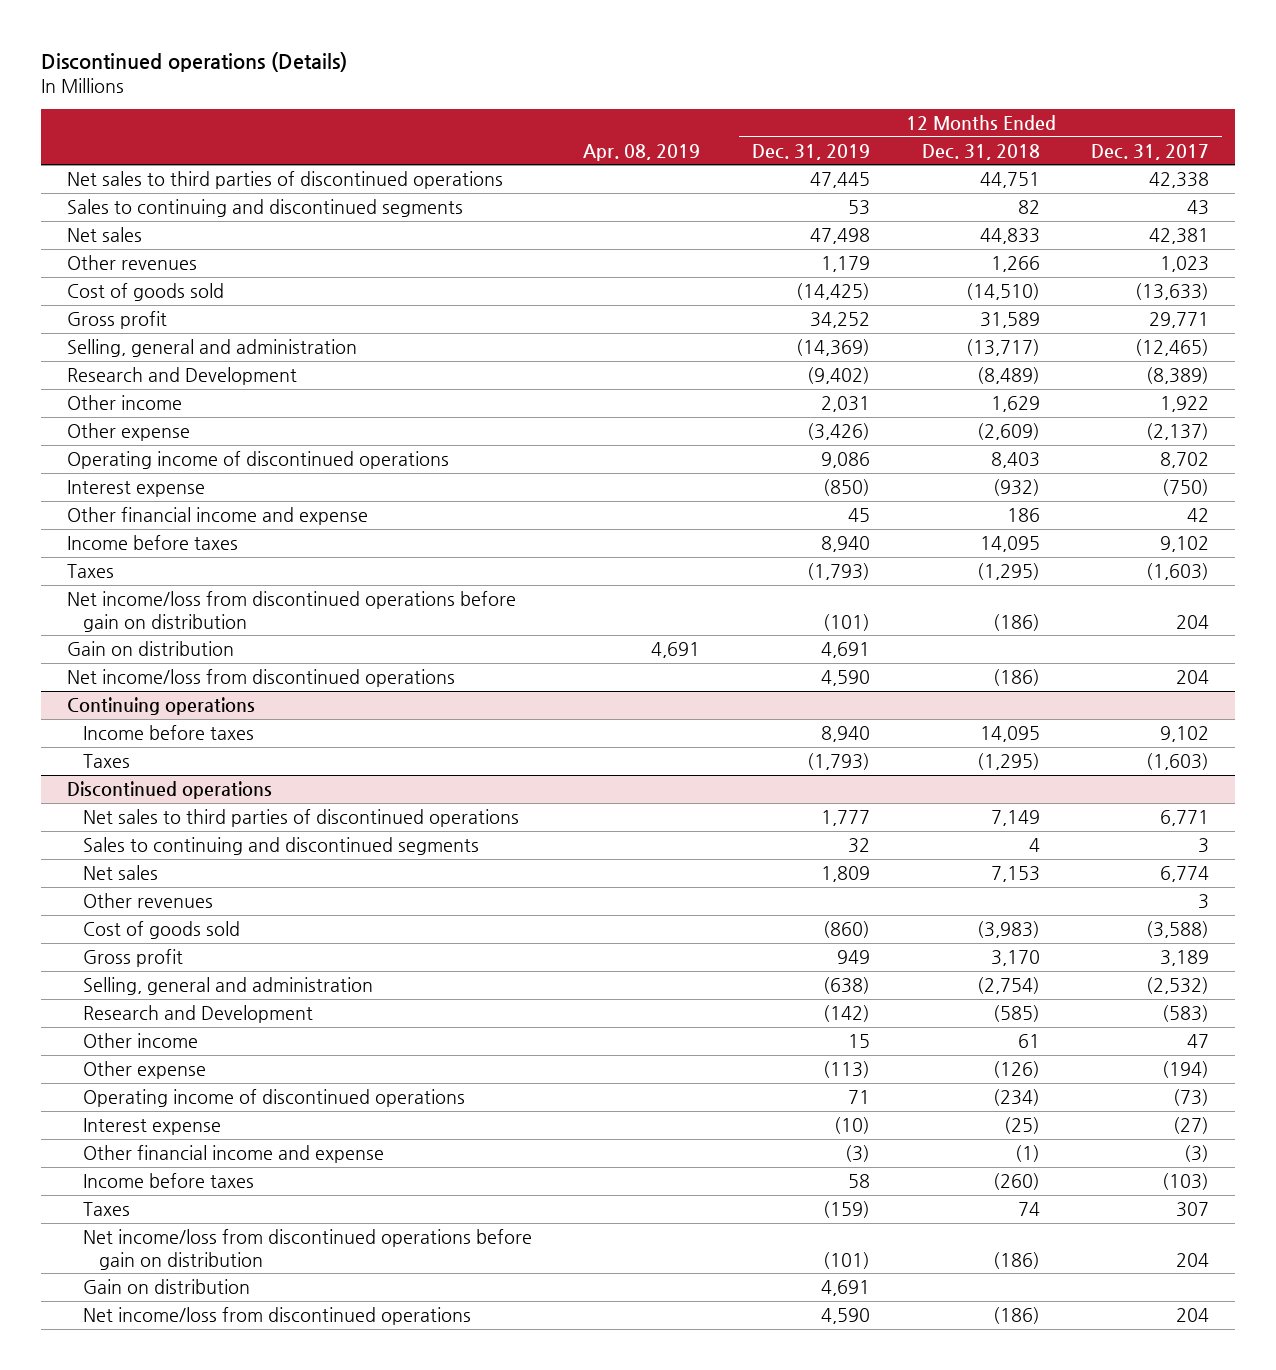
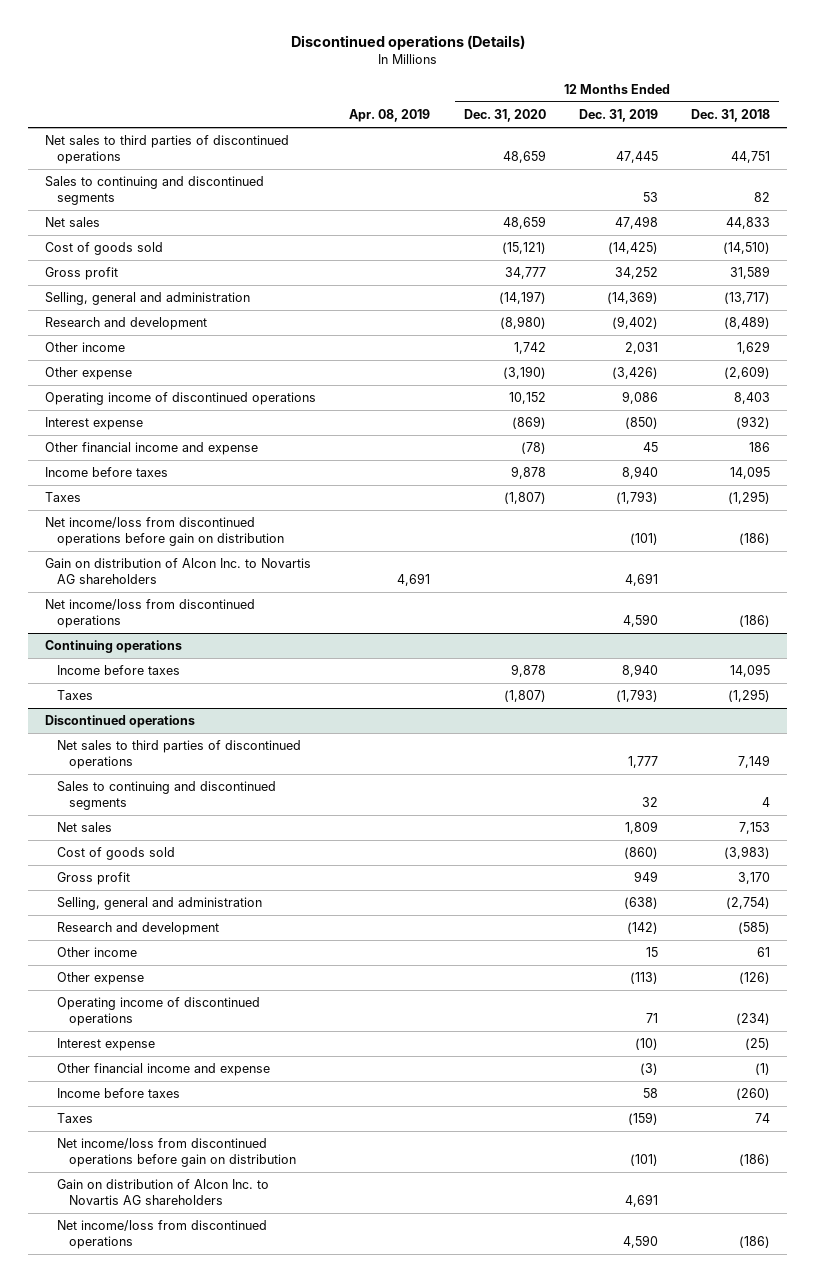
[1091,143,1210,160] Dec. 31, 2017 -> none
none -> [463,109,546,123] Dec. 31, 2020
[66,254,197,270] Other revenues -> none
[66,366,297,385] Research and Development -> [44,317,207,331] Research and development
[66,640,234,656] Gain on distribution -> [44,558,311,585] Gain on distribution of Alcon Inc. to Novartis AG shareholders
[82,892,213,908] Other revenues -> none
[82,1004,313,1023] Research and Development -> [56,922,219,936] Research and development
[82,1278,250,1294] Gain on distribution -> [56,1179,269,1206] Gain on distribution of Alcon Inc. to Novartis AG shareholders

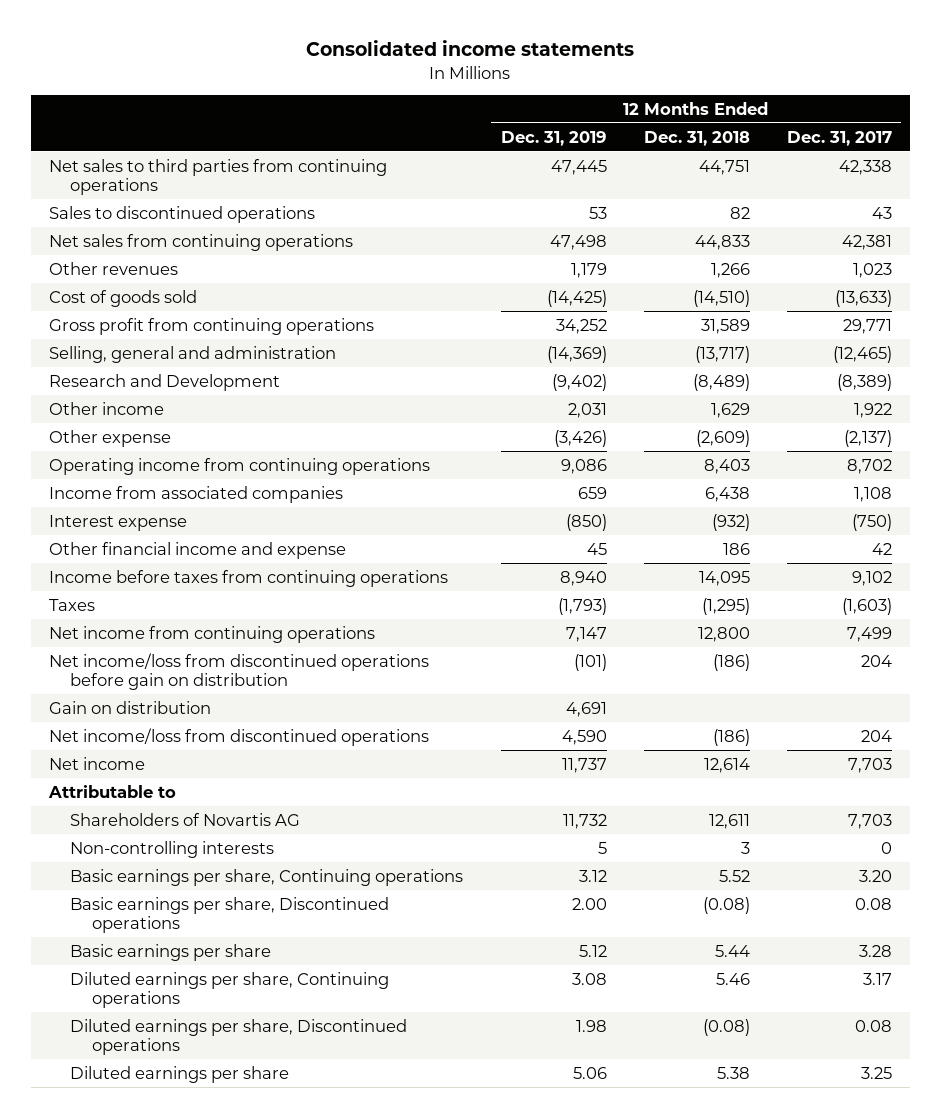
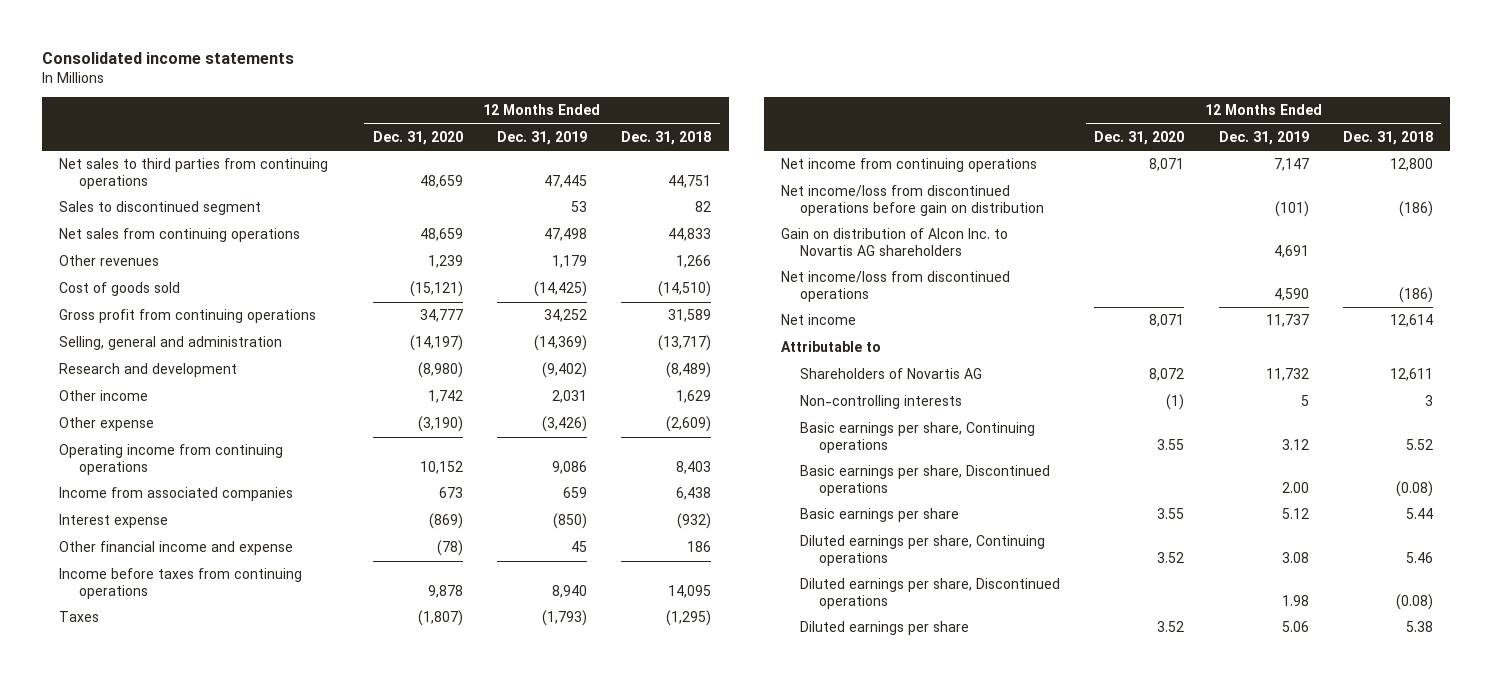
[786,130,892,146] Dec. 31, 2017 -> none
none -> [372,130,463,145] Dec. 31, 2020
[49,205,316,223] Sales to discontinued operations -> [59,201,262,216] Sales to discontinued segment
[49,373,281,391] Research and Development -> [59,363,238,378] Research and development
[49,700,212,714] Gain on distribution -> [780,228,1008,256] Gain on distribution of Alcon Inc. to Novartis AG shareholders

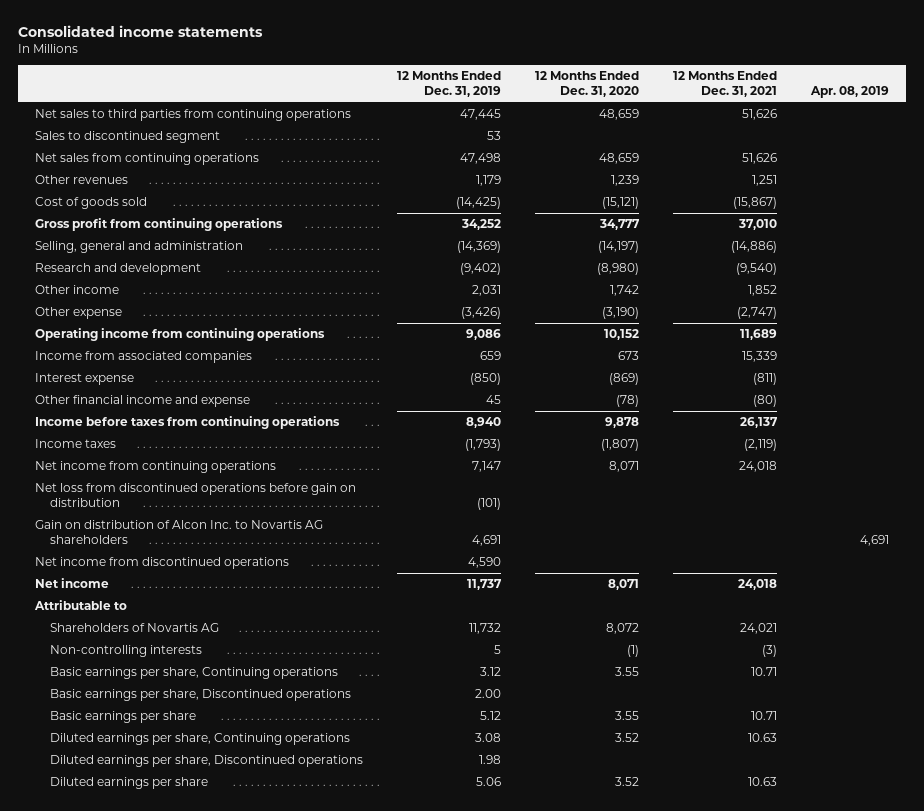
[621,130,712,145] Dec. 31, 2018 -> none
none -> [672,70,777,98] 12 Months Ended Dec. 31, 2021
none -> [809,86,889,99] Apr. 08, 2019
[59,611,100,623] Taxes -> [35,439,117,449] Income taxes
[780,185,1044,216] Net income/loss from discontinued operations before gain on distribution -> [35,483,357,508] Net loss from discontinued operations before gain on distribution
[780,271,1010,302] Net income/loss from discontinued operations -> [35,557,290,570] Net income from discontinued operations

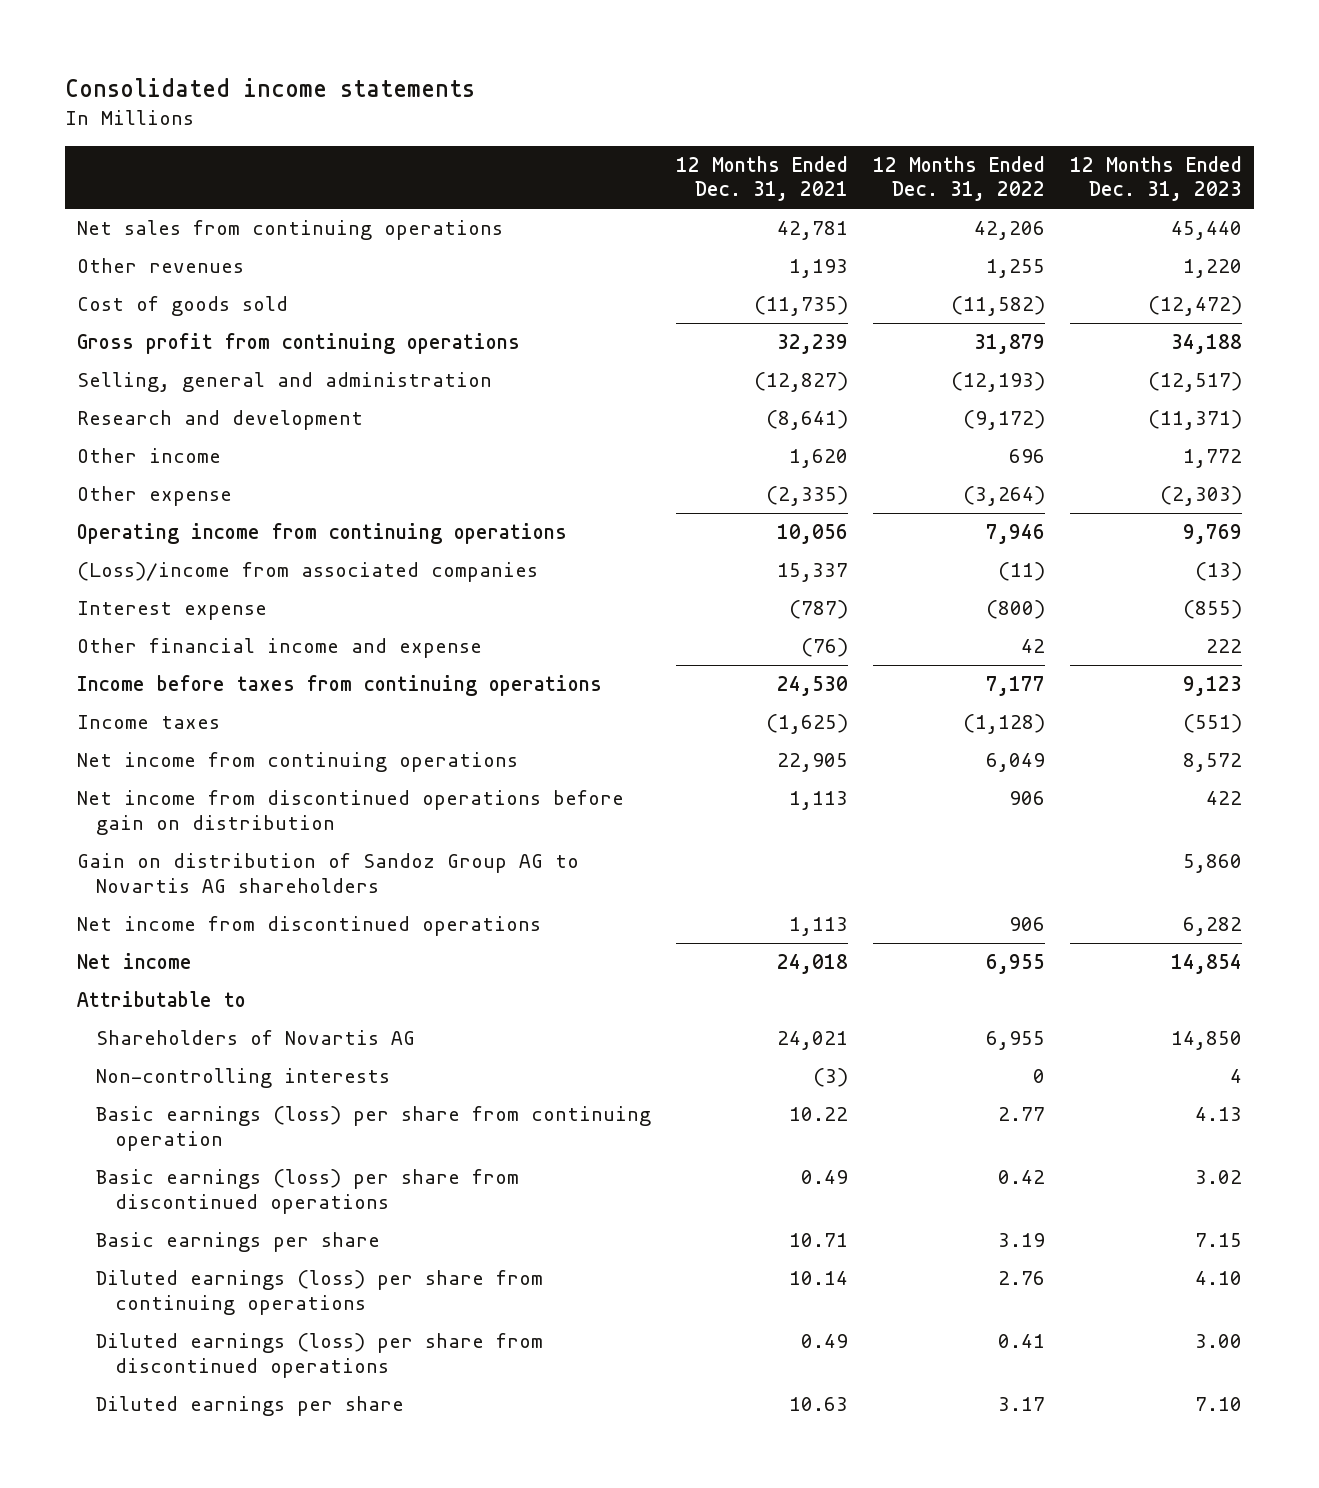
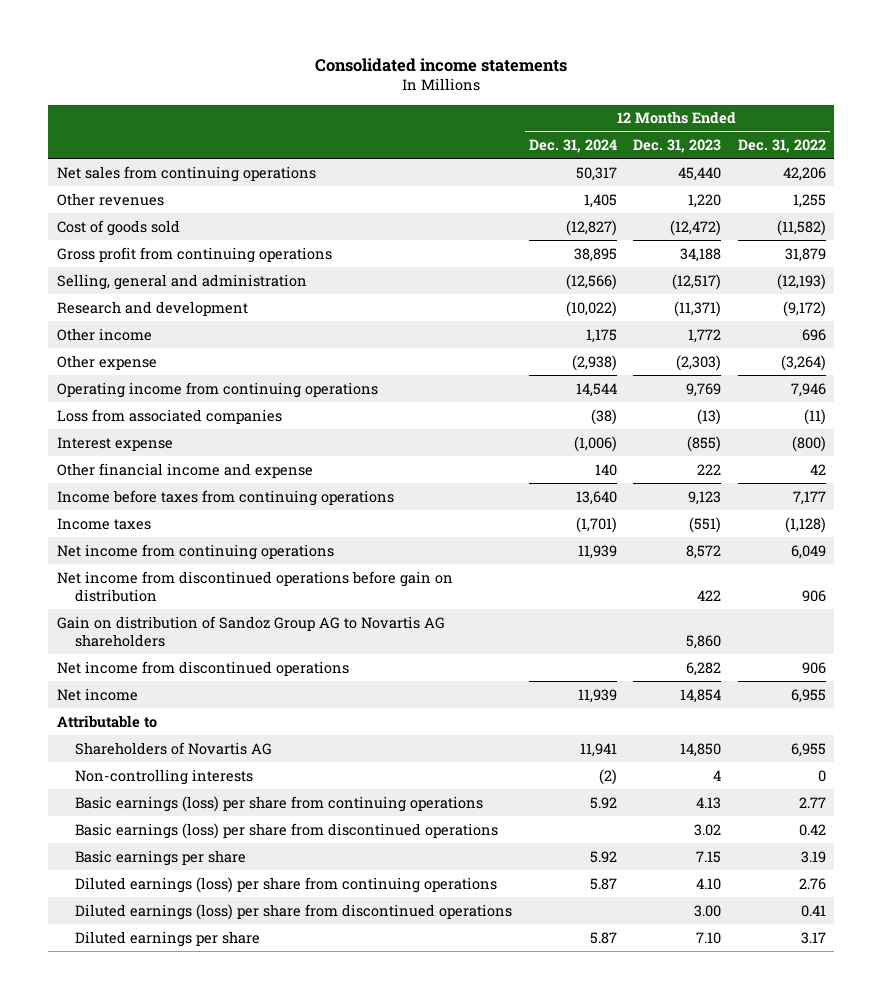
[675,155,848,202] 12 Months Ended Dec. 31, 2021 -> none
none -> [528,139,617,154] Dec. 31, 2024
[77,562,539,583] (Loss)/income from associated companies -> [56,408,282,424] Loss from associated companies
[96,1106,652,1151] Basic earnings (loss) per share from continuing operation -> [75,795,484,812] Basic earnings (loss) per share from continuing operations

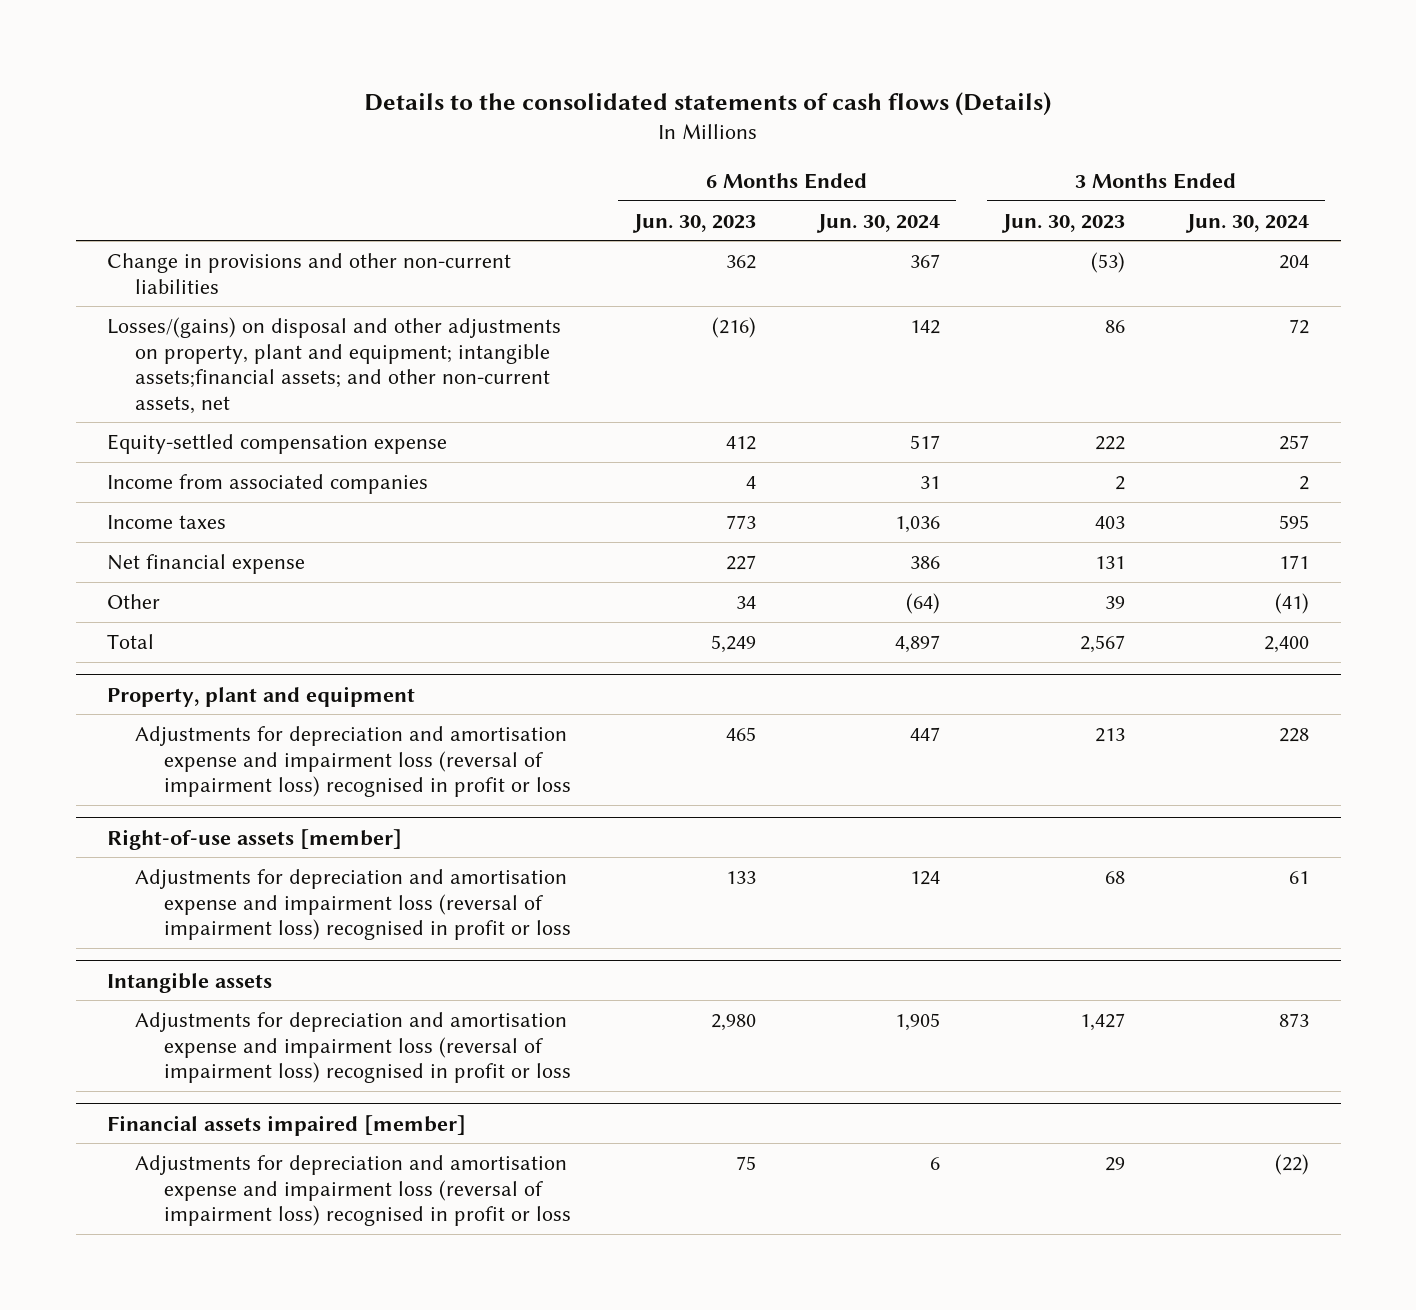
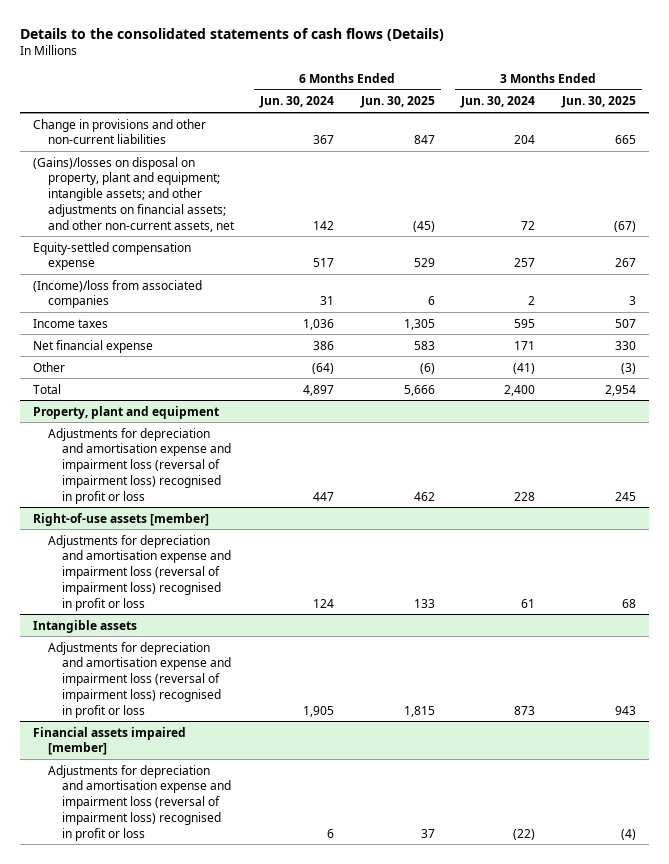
[631,213,756,233] Jun. 30, 2023 -> none
[1000,213,1125,233] Jun. 30, 2023 -> none
none -> [359,96,435,109] Jun. 30, 2025
none -> [560,96,636,109] Jun. 30, 2025
[106,316,561,414] Losses/(gains) on disposal and other adjustments on property, plant and equipment; intangible assets;financial assets; and other non-current assets, net -> [33,156,235,232] (Gains)/losses on disposal on property, plant and equipment; intangible assets; and other adjustments on financial assets; and other non-current assets, net
[106,473,428,494] Income from associated companies -> [33,279,203,309] (Income)/loss from associated companies

